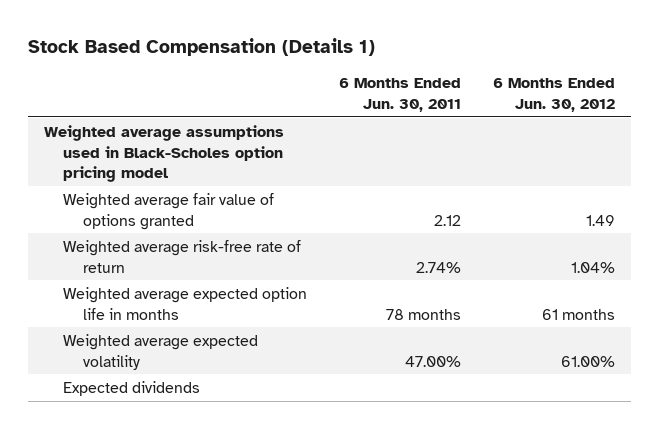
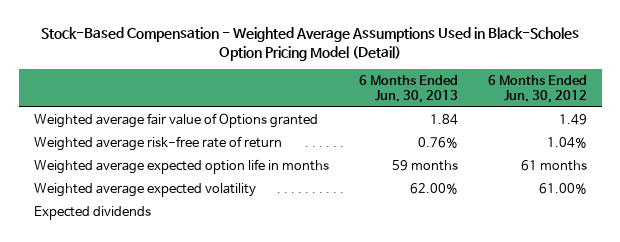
[28,38,376,57] Stock Based Compensation (Details 1) -> [41,26,580,61] Stock-Based Compensation - Weighted Average Assumptions Used in Black-Scholes Option Pricing Model (Detail)
[339,78,462,113] 6 Months Ended Jun. 30, 2011 -> none
none -> [358,74,458,103] 6 Months Ended Jun. 30, 2013
[44,124,285,183] Weighted average assumptions used in Black-Scholes option pricing model -> none
[63,192,275,230] Weighted average fair value of options granted -> [33,112,318,128] Weighted average fair value of Options granted

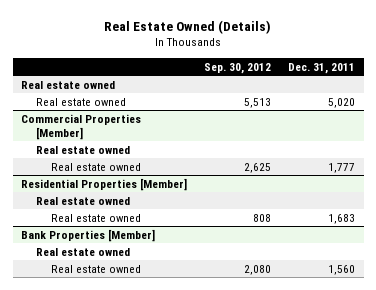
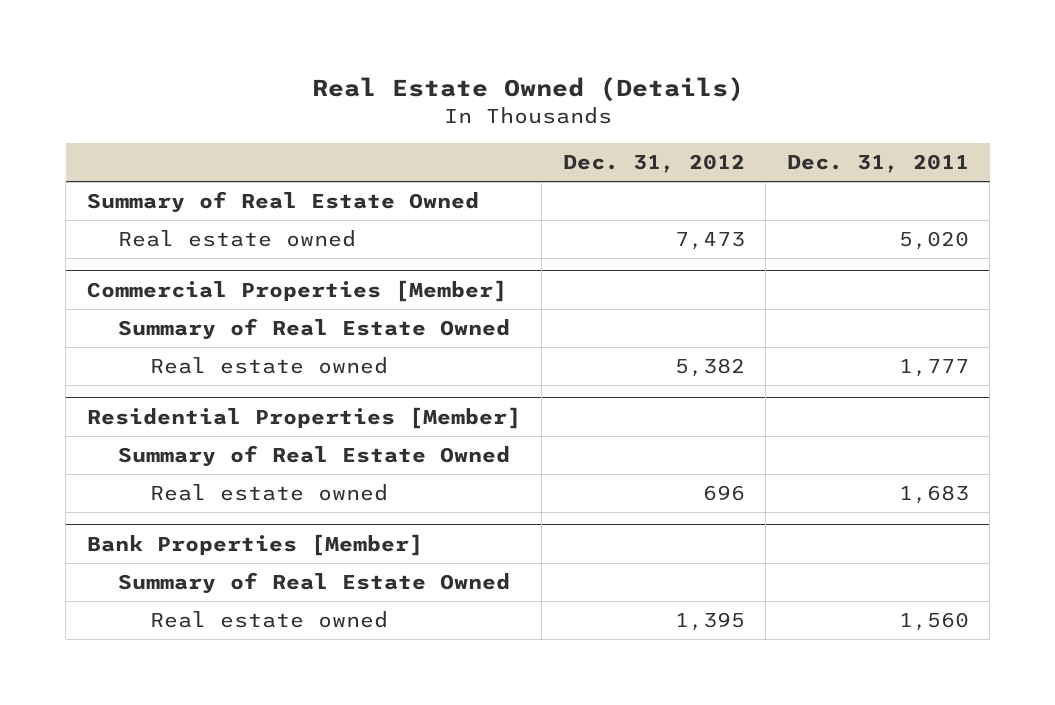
[204,62,272,74] Sep. 30, 2012 -> none
none -> [562,154,745,174] Dec. 31, 2012
[21,80,116,89] Real estate owned -> [86,191,479,214] Summary of Real Estate Owned
[36,145,131,154] Real estate owned -> [118,318,511,341] Summary of Real Estate Owned
[36,196,131,205] Real estate owned -> [118,445,511,468] Summary of Real Estate Owned
[36,247,131,256] Real estate owned -> [118,572,511,595] Summary of Real Estate Owned

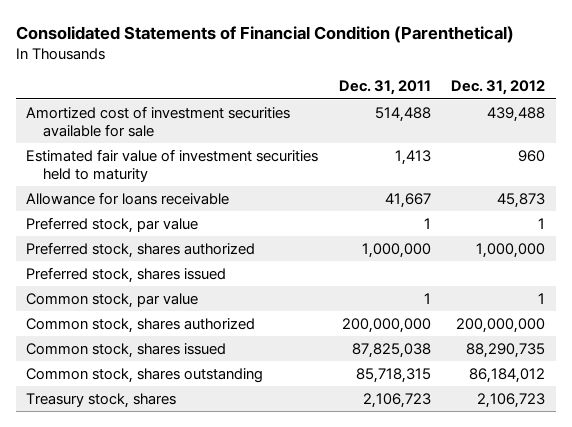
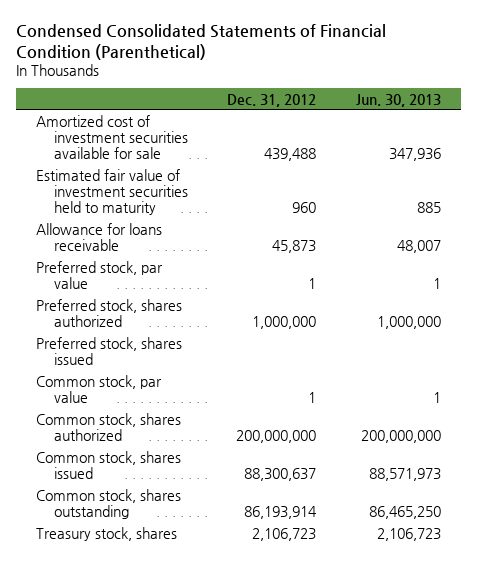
[15,25,514,43] Consolidated Statements of Financial Condition (Parenthetical) -> [15,24,386,61] Condensed Consolidated Statements of Financial Condition (Parenthetical)
[338,80,431,96] Dec. 31, 2011 -> none
none -> [356,93,442,107] Jun. 30, 2013
[466,342,546,358] 88,290,735 -> [244,468,317,482] 88,300,637
[469,367,546,383] 86,184,012 -> [244,506,318,520] 86,193,914

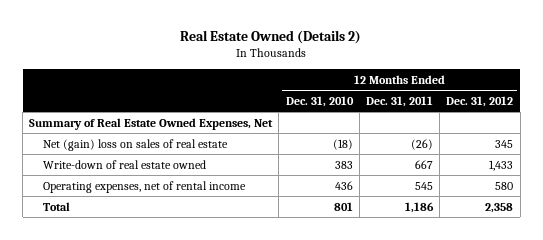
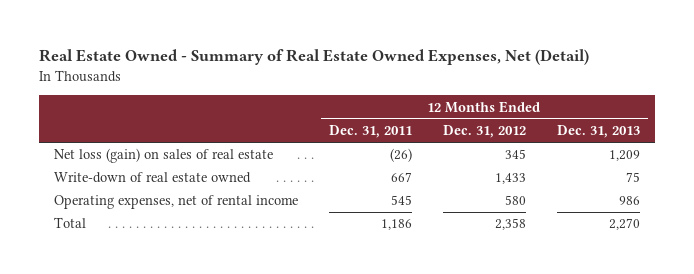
[180,30,362,45] Real Estate Owned (Details 2) -> [38,49,589,66] Real Estate Owned - Summary of Real Estate Owned Expenses, Net (Detail)
[285,95,354,107] Dec. 31, 2010 -> none
none -> [556,125,640,139] Dec. 31, 2013
[29,117,274,130] Summary of Real Estate Owned Expenses, Net -> none
[42,138,228,151] Net (gain) loss on sales of real estate -> [54,148,274,164] Net loss (gain) on sales of real estate

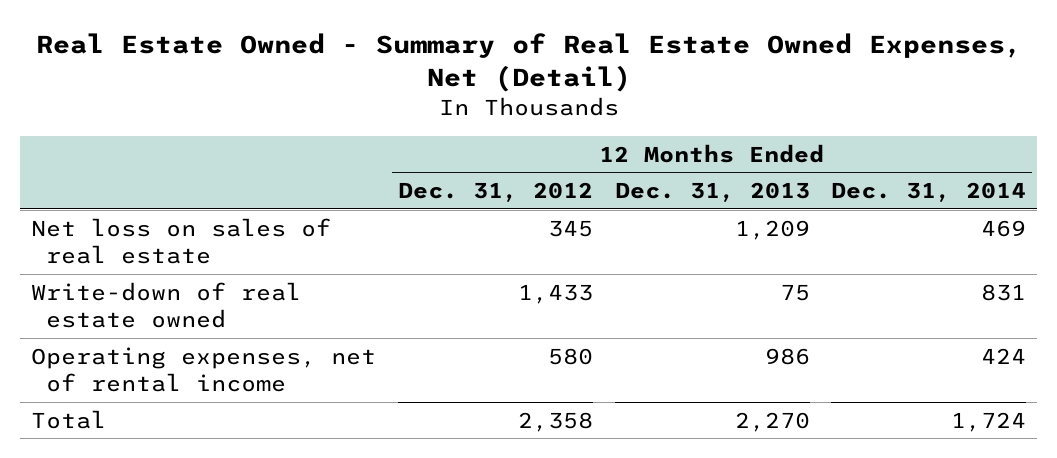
[329,125,413,139] Dec. 31, 2011 -> none
none -> [831,181,1027,202] Dec. 31, 2014
[54,148,274,164] Net loss (gain) on sales of real estate -> [30,217,331,265] Net loss on sales of real estate

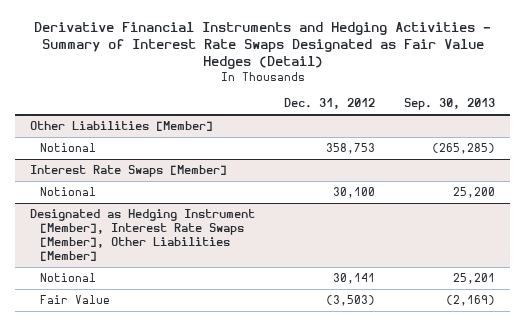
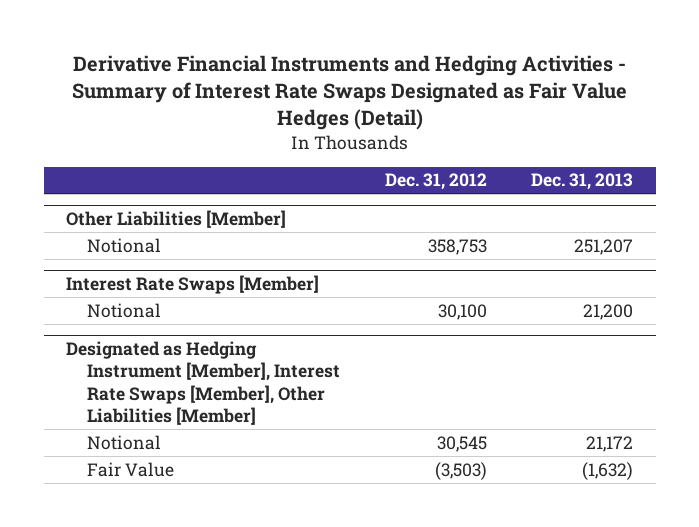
[404,98,496,111] Sep. 30, 2013 -> none
none -> [531,173,634,191] Dec. 31, 2013
[333,273,376,285] 30,141 -> [436,435,487,452] 30,545

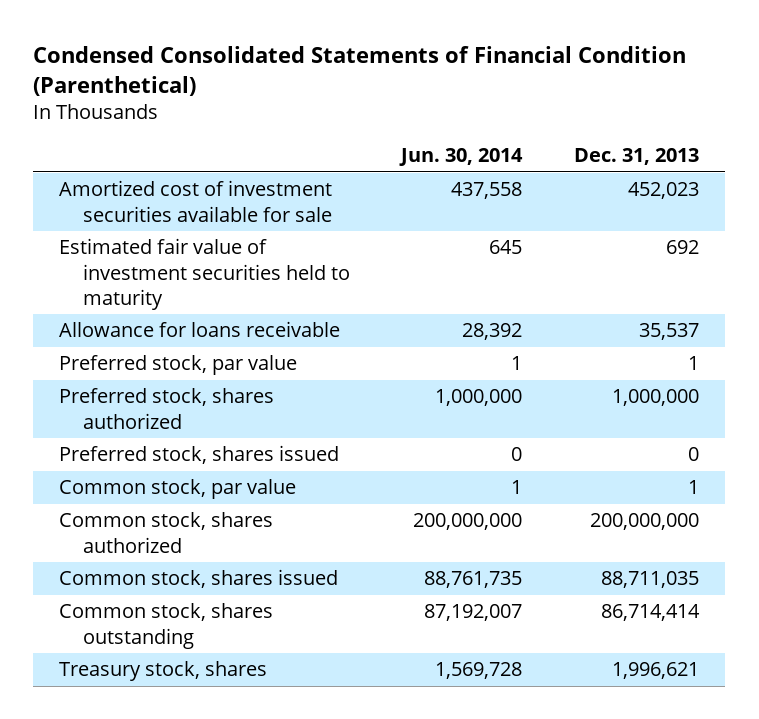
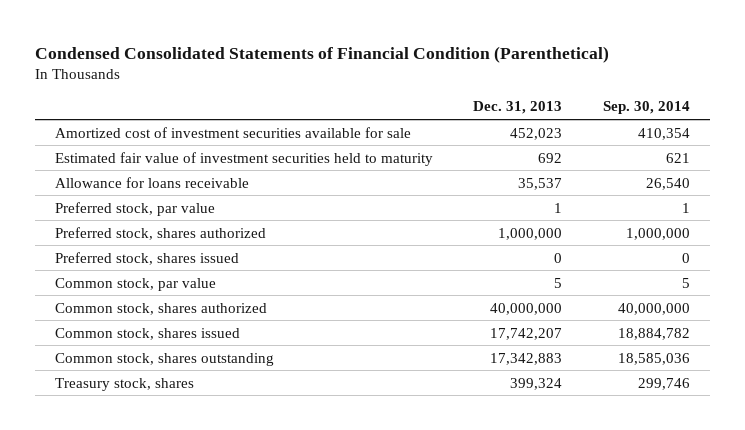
[399,148,524,167] Jun. 30, 2014 -> none
none -> [602,101,690,115] Sep. 30, 2014
[688,480,700,495] 1 -> [554,277,563,288] 5
[590,513,700,531] 200,000,000 -> [490,302,563,315] 40,000,000
[601,571,700,589] 88,711,035 -> [490,327,563,340] 17,742,207
[601,604,701,622] 86,714,414 -> [490,352,563,365] 17,342,883
[612,662,700,680] 1,996,621 -> [510,377,563,390] 399,324

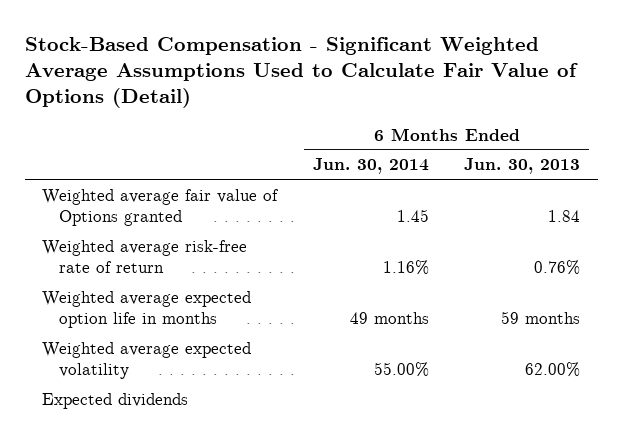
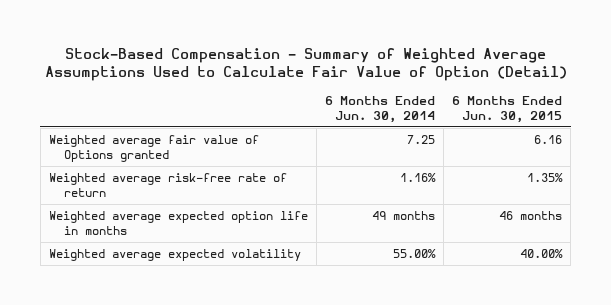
[24,36,578,109] Stock-Based Compensation - Significant Weighted Average Assumptions Used to Calculate Fair Value of Options (Detail) -> [44,47,567,82] Stock-Based Compensation - Summary of Weighted Average Assumptions Used to Calculate Fair Value of Option (Detail)
[464,158,581,175] Jun. 30, 2013 -> none
none -> [452,95,563,123] 6 Months Ended Jun. 30, 2015
[396,209,429,223] 1.45 -> [407,135,436,145] 7.25
[42,392,189,409] Expected dividends -> none

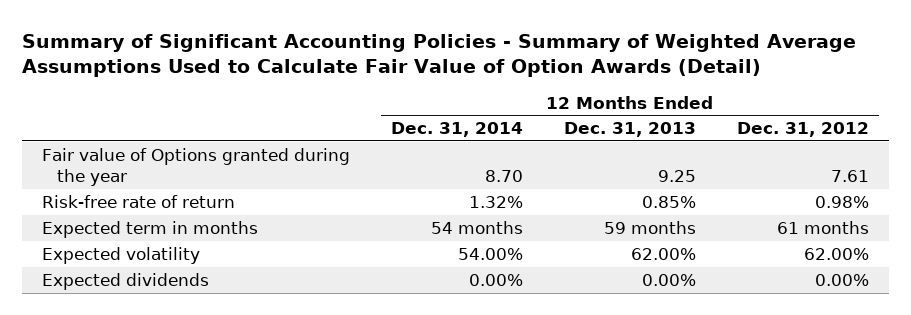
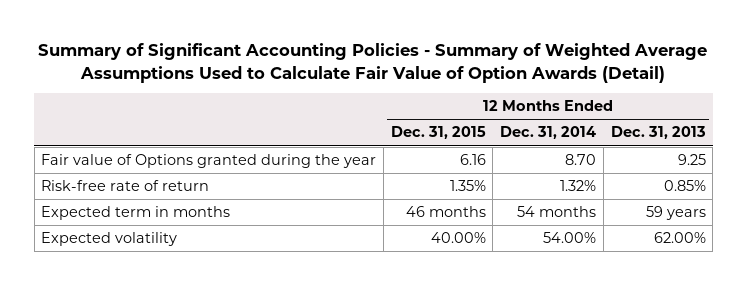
[736,122,869,138] Dec. 31, 2012 -> none
none -> [390,126,486,140] Dec. 31, 2015
[604,220,697,234] 59 months -> [645,206,706,221] 59 years
[42,272,210,290] Expected dividends -> none

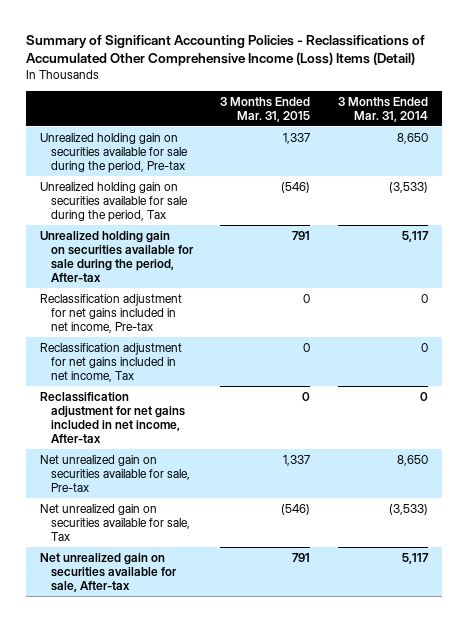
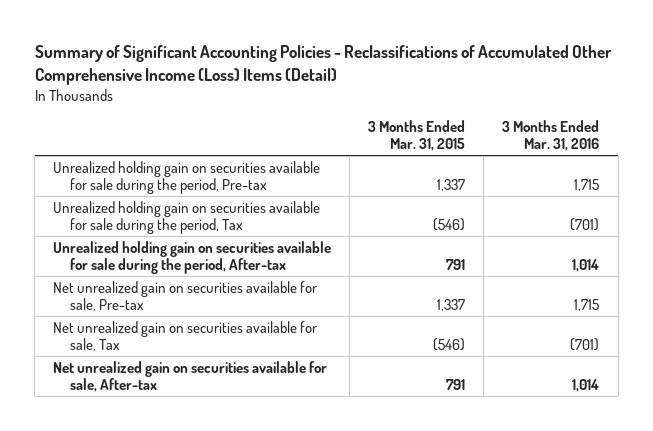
[337,96,428,122] 3 Months Ended Mar. 31, 2014 -> none
none -> [502,119,600,152] 3 Months Ended Mar. 31, 2016
[39,293,182,333] Reclassification adjustment for net gains included in net income, Pre-tax -> none
[39,342,182,382] Reclassification adjustment for net gains included in net income, Tax -> none
[39,391,186,443] Reclassification adjustment for net gains included in net income, After-tax -> none

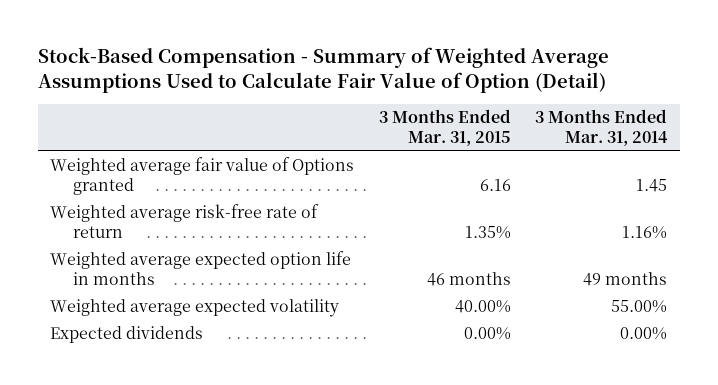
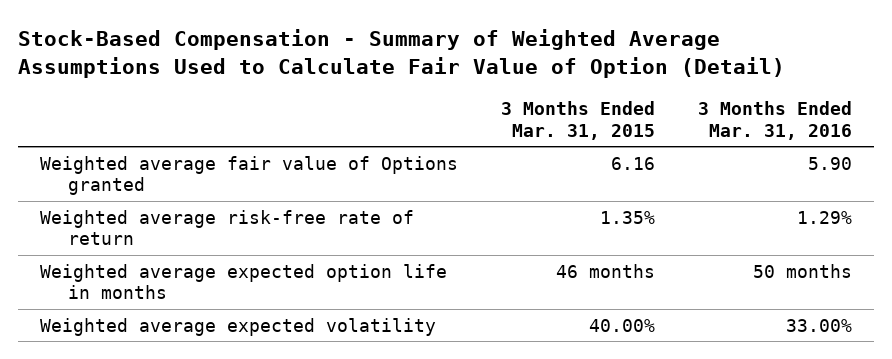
[535,109,669,147] 3 Months Ended Mar. 31, 2014 -> none
none -> [698,101,853,140] 3 Months Ended Mar. 31, 2016
[50,326,204,344] Expected dividends -> none

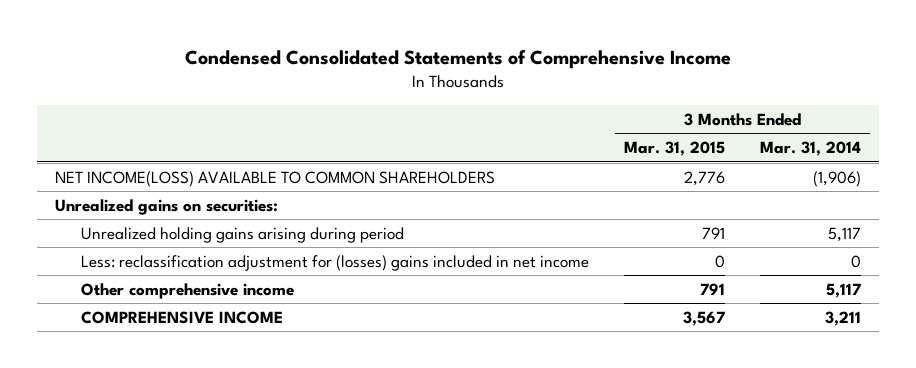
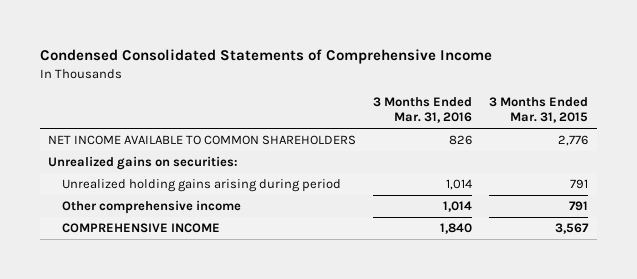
[760,141,862,157] Mar. 31, 2014 -> none
none -> [373,96,473,124] 3 Months Ended Mar. 31, 2016
[54,170,495,187] NET INCOME(LOSS) AVAILABLE TO COMMON SHAREHOLDERS -> [48,135,357,146] NET INCOME AVAILABLE TO COMMON SHAREHOLDERS
[81,254,590,271] Less: reclassification adjustment for (losses) gains included in net income -> none

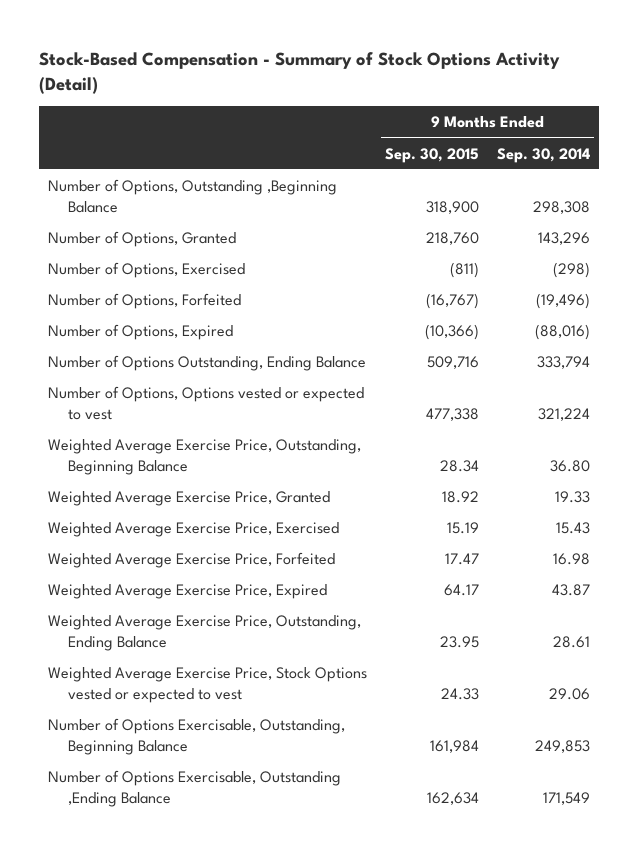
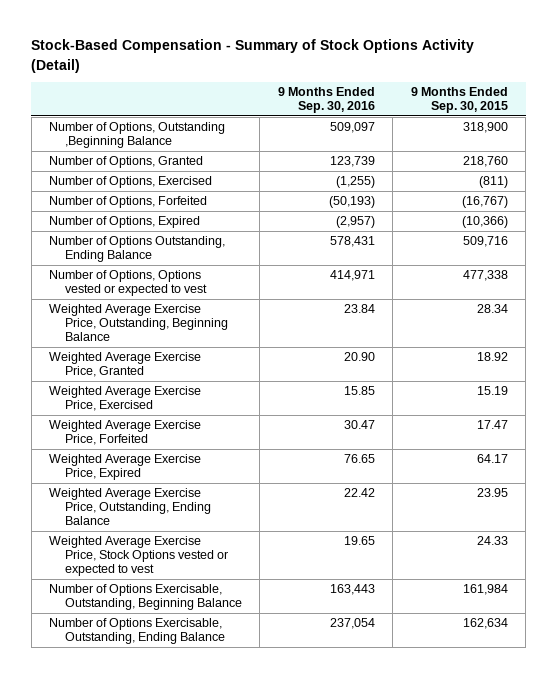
[496,147,590,163] Sep. 30, 2014 -> none
none -> [277,86,375,113] 9 Months Ended Sep. 30, 2016
[48,770,342,807] Number of Options Exercisable, Outstanding ,Ending Balance -> [49,618,226,645] Number of Options Exercisable, Outstanding, Ending Balance

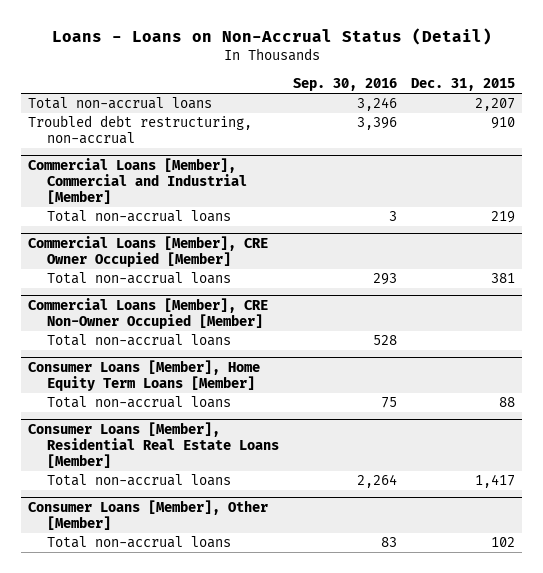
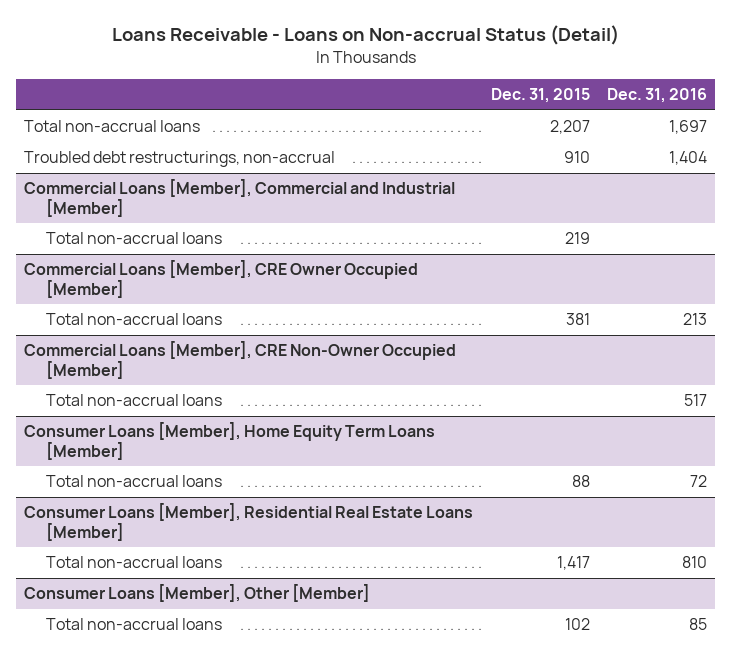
[51,28,492,46] Loans - Loans on Non-Accrual Status (Detail) -> [111,24,619,45] Loans Receivable - Loans on Non-accrual Status (Detail)
[292,77,397,91] Sep. 30, 2016 -> none
none -> [606,88,707,104] Dec. 31, 2016
[28,115,253,145] Troubled debt restructuring, non-accrual -> [24,151,336,168] Troubled debt restructurings, non-accrual

